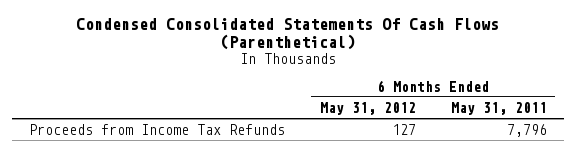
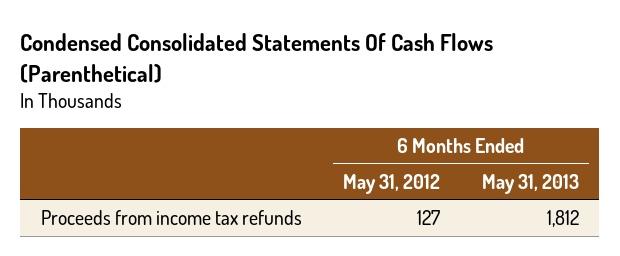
[450,102,547,116] May 31, 2011 -> none
none -> [481,173,579,194] May 31, 2013
[29,124,286,136] Proceeds from Income Tax Refunds -> [41,209,303,225] Proceeds from income tax refunds

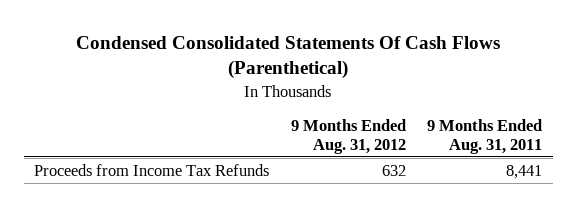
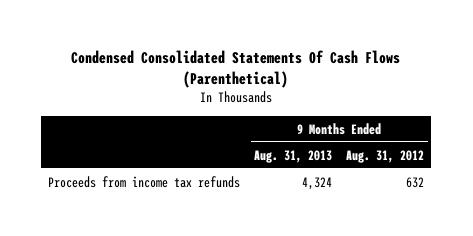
[427,118,543,154] 9 Months Ended Aug. 31, 2011 -> none
none -> [254,149,333,163] Aug. 31, 2013
[34,163,270,176] Proceeds from Income Tax Refunds -> [48,175,241,188] Proceeds from income tax refunds

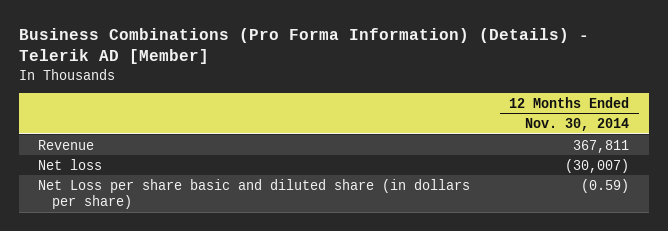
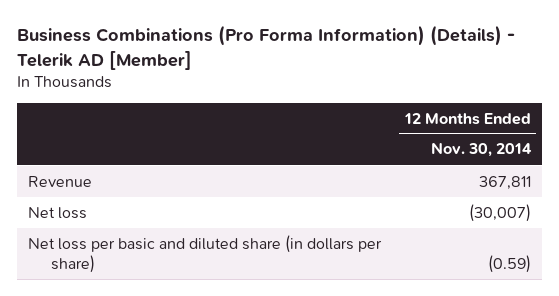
[38,178,471,210] Net Loss per share basic and diluted share (in dollars per share) -> [28,234,383,273] Net loss per basic and diluted share (in dollars per share)

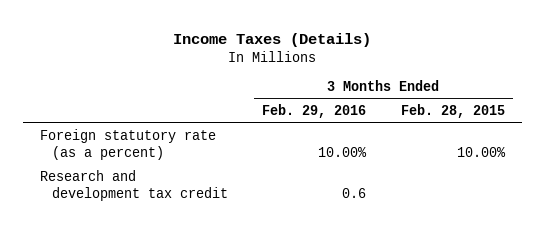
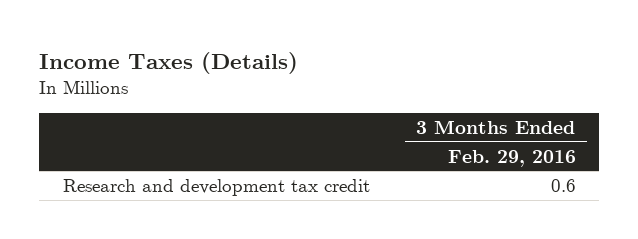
[400,104,505,119] Feb. 28, 2015 -> none
[40,129,217,161] Foreign statutory rate (as a percent) -> none

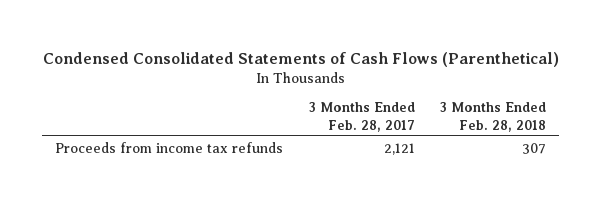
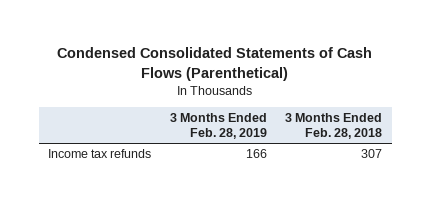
[308,102,415,132] 3 Months Ended Feb. 28, 2017 -> none
none -> [169,112,267,140] 3 Months Ended Feb. 28, 2019
[55,141,284,153] Proceeds from income tax refunds -> [48,149,152,159] Income tax refunds

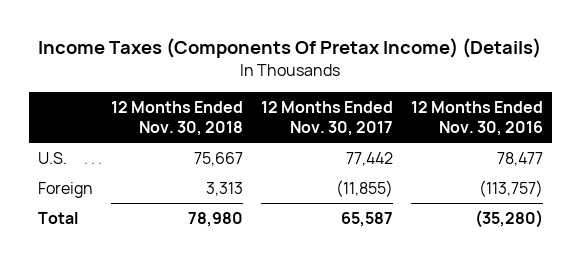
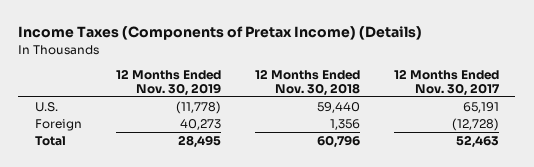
[38,38,542,59] Income Taxes (Components Of Pretax Income) (Details) -> [18,26,423,41] Income Taxes (Components of Pretax Income) (Details)
[410,100,543,137] 12 Months Ended Nov. 30, 2016 -> none
none -> [115,68,221,96] 12 Months Ended Nov. 30, 2019
[194,151,244,166] 75,667 -> [316,101,360,113] 59,440
[345,151,393,166] 77,442 -> [462,101,499,113] 65,191
[206,181,244,196] 3,313 -> [329,118,360,130] 1,356
[335,179,393,197] (11,855) -> [451,117,499,131] (12,728)
[188,211,244,227] 78,980 -> [316,134,360,148] 60,796
[340,211,393,227] 65,587 -> [455,134,499,148] 52,463

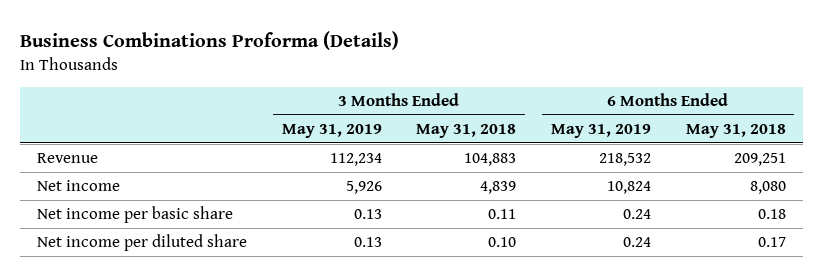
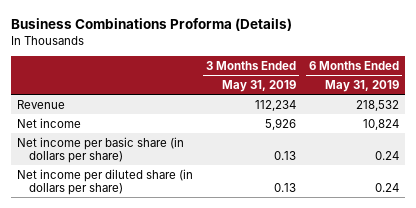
[416,123,517,138] May 31, 2018 -> none
[685,123,786,138] May 31, 2018 -> none
[37,206,234,224] Net income per basic share -> [17,136,185,164] Net income per basic share (in dollars per share)
[37,234,248,252] Net income per diluted share -> [17,168,194,196] Net income per diluted share (in dollars per share)

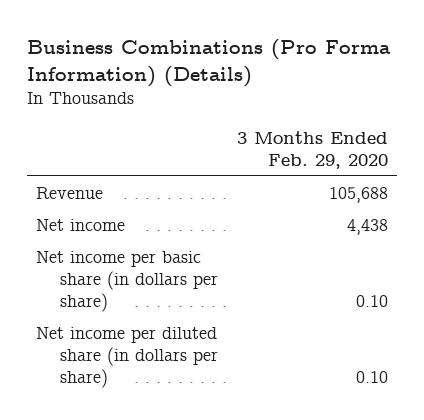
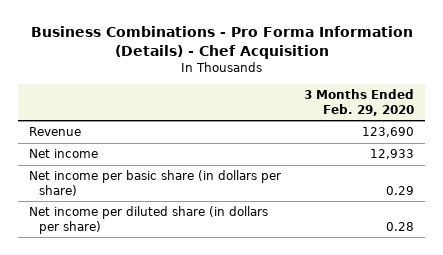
[27,39,392,87] Business Combinations (Pro Forma Information) (Details) -> [30,25,413,59] Business Combinations - Pro Forma Information (Details) - Chef Acquisition
[328,186,388,203] 105,688 -> [361,127,414,138] 123,690
[346,218,388,235] 4,438 -> [369,149,414,160] 12,933
[355,294,388,307] 0.10 -> [385,185,414,195] 0.29
[355,370,388,383] 0.10 -> [385,221,414,231] 0.28

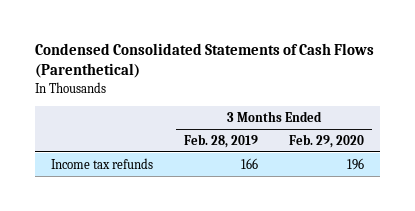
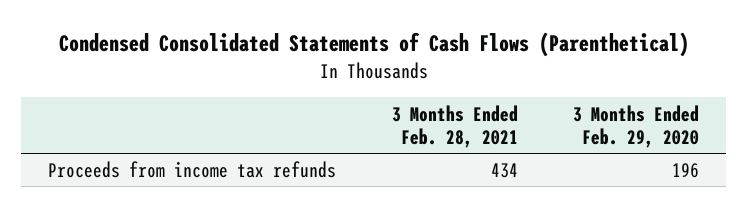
[183,133,258,148] Feb. 28, 2019 -> none
none -> [391,104,518,148] 3 Months Ended Feb. 28, 2021
[50,157,153,169] Income tax refunds -> [48,161,337,179] Proceeds from income tax refunds

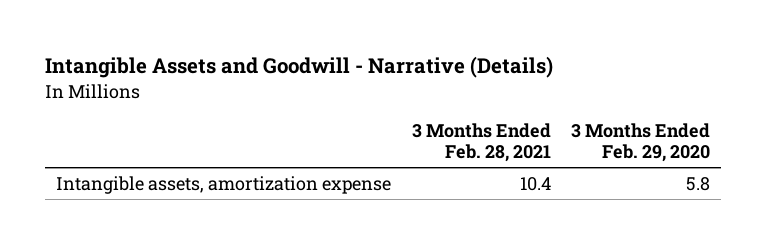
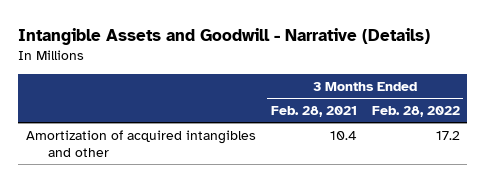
[571,123,711,163] 3 Months Ended Feb. 29, 2020 -> none
none -> [371,105,460,117] Feb. 28, 2022
[55,175,391,194] Intangible assets, amortization expense -> [25,129,256,158] Amortization of acquired intangibles and other

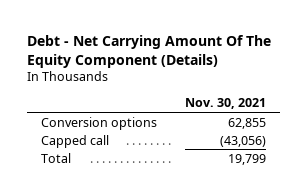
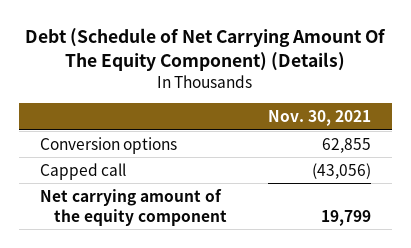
[26,34,271,68] Debt - Net Carrying Amount Of The Equity Component (Details) -> [25,27,387,71] Debt (Schedule of Net Carrying Amount Of The Equity Component) (Details)
[40,152,71,163] Total -> [39,188,228,226] Net carrying amount of the equity component

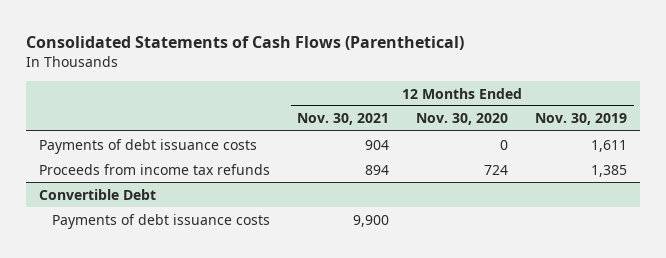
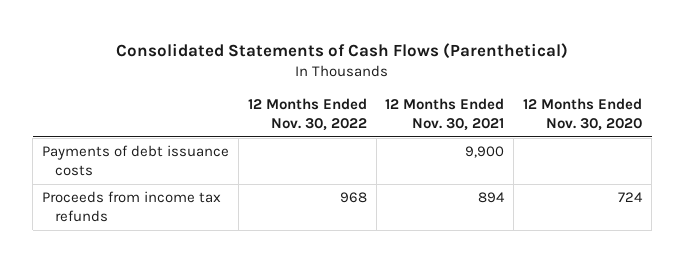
[534,113,627,126] Nov. 30, 2019 -> none
none -> [247,97,367,131] 12 Months Ended Nov. 30, 2022
[39,138,258,154] Payments of debt issuance costs -> none
[39,188,157,200] Convertible Debt -> none
[39,163,271,175] Proceeds from income tax refunds -> [41,191,221,222] Proceeds from income tax refunds

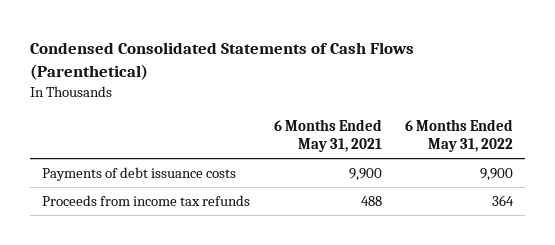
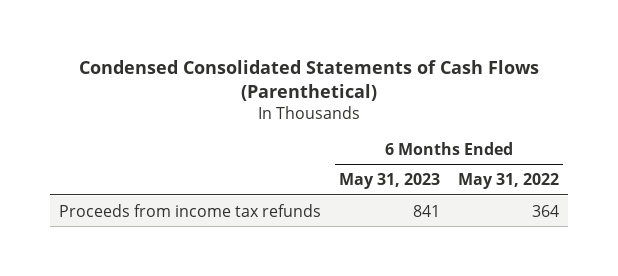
[273,118,382,153] 6 Months Ended May 31, 2021 -> none
none -> [339,173,441,190] May 31, 2023
[42,166,237,181] Payments of debt issuance costs -> none

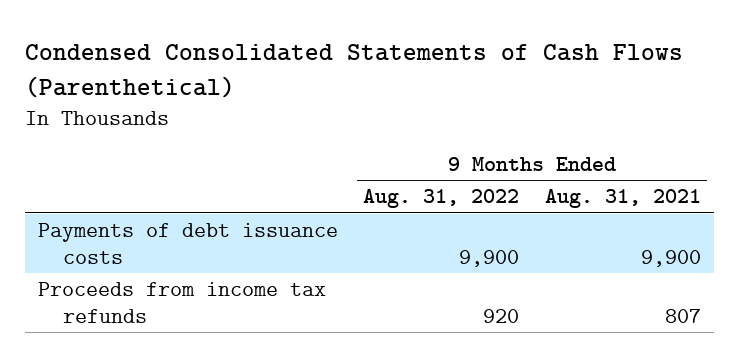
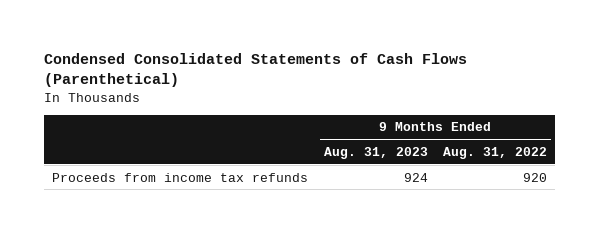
[544,189,701,209] Aug. 31, 2021 -> none
none -> [323,146,428,159] Aug. 31, 2023
[37,223,338,264] Payments of debt issuance costs -> none

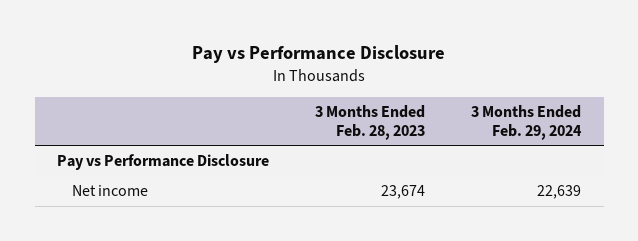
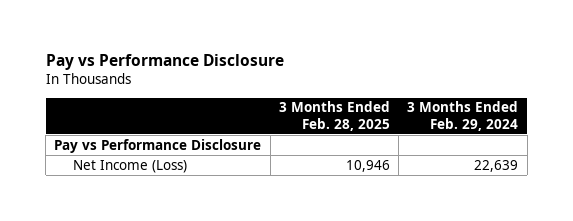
[315,104,426,140] 3 Months Ended Feb. 28, 2023 -> none
none -> [278,101,390,131] 3 Months Ended Feb. 28, 2025
[71,185,148,197] Net income -> [73,159,188,173] Net Income (Loss)

